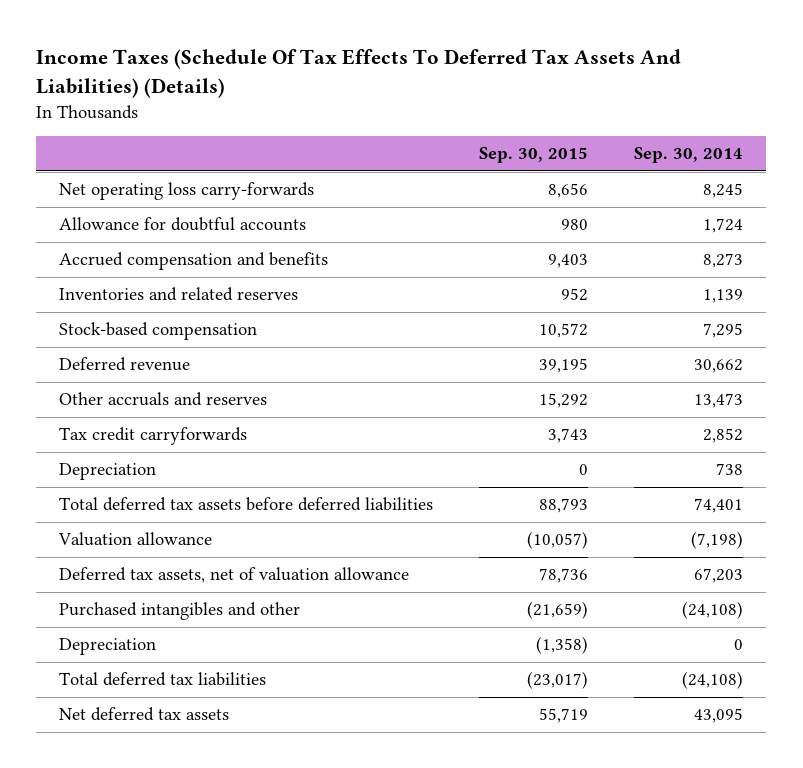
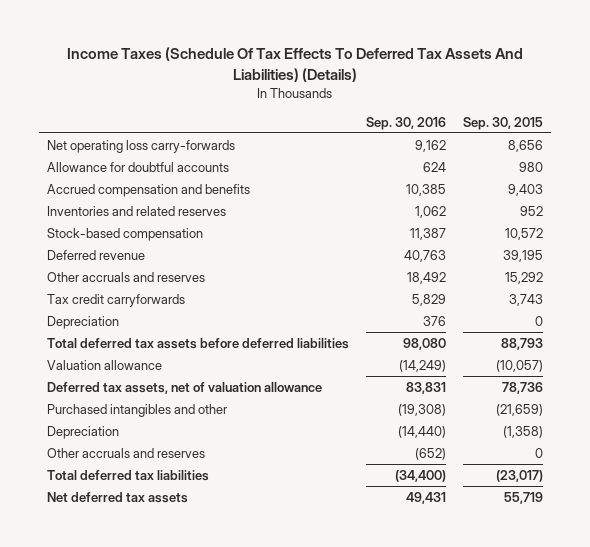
[634,147,744,164] Sep. 30, 2014 -> none
none -> [365,116,446,130] Sep. 30, 2016
none -> [47,447,206,458] Other accruals and reserves

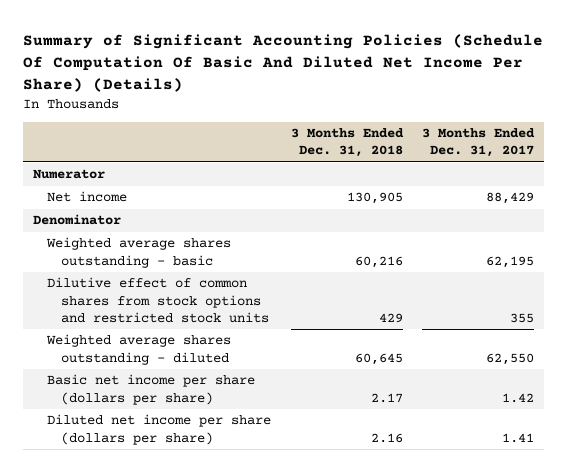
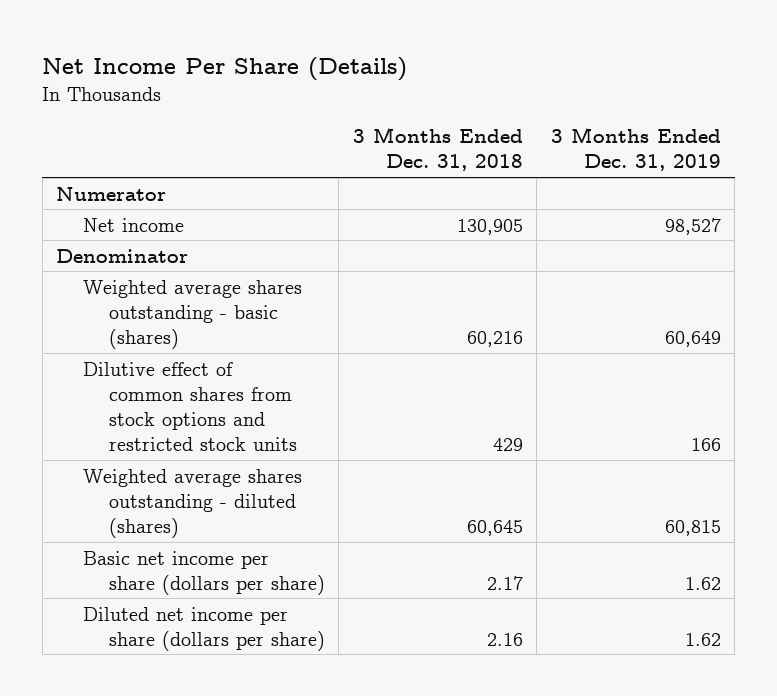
[22,33,543,92] Summary of Significant Accounting Policies (Schedule Of Computation Of Basic And Diluted Net Income Per Share) (Details) -> [42,56,408,81] Net Income Per Share (Details)
[422,128,536,158] 3 Months Ended Dec. 31, 2017 -> none
none -> [550,127,721,172] 3 Months Ended Dec. 31, 2019
[45,237,231,268] Weighted average shares outstanding - basic -> [82,279,302,349] Weighted average shares outstanding - basic (shares)
[45,334,231,365] Weighted average shares outstanding - diluted -> [82,468,302,538] Weighted average shares outstanding - diluted (shares)

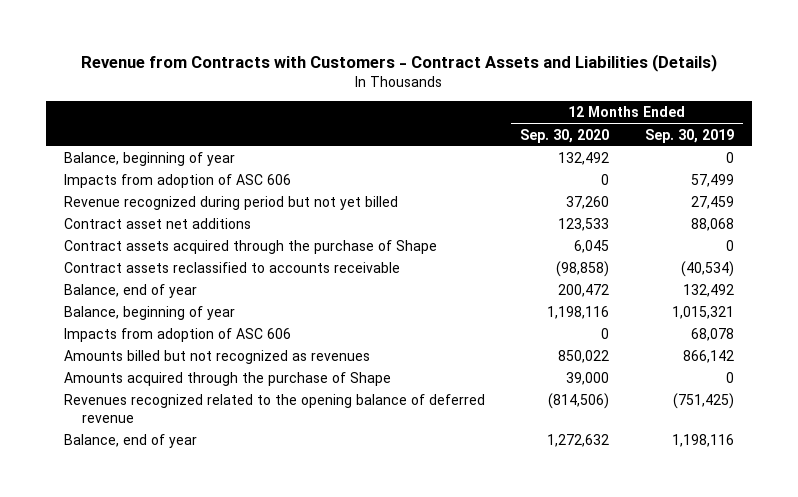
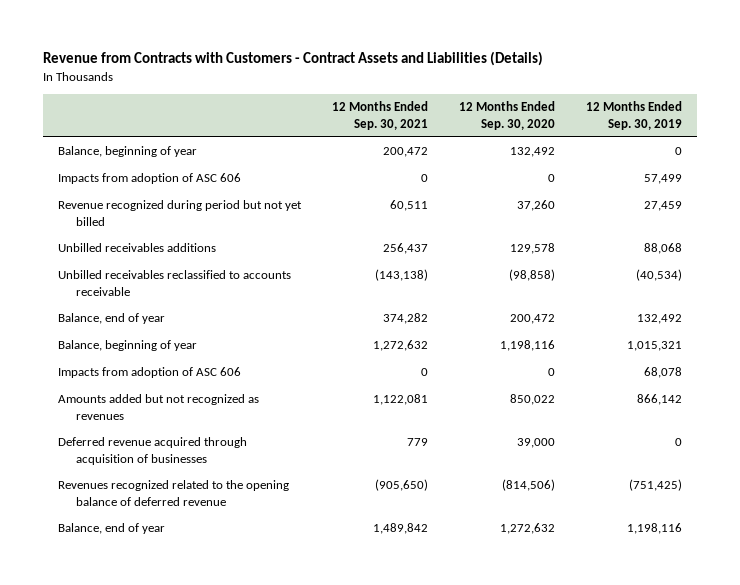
none -> [332,101,429,130] 12 Months Ended Sep. 30, 2021
[63,218,251,230] Contract asset net additions -> none
[63,240,437,255] Contract assets acquired through the purchase of Shape -> none
none -> [58,243,217,253] Unbilled receivables additions
[63,262,400,274] Contract assets reclassified to accounts receivable -> [58,270,292,297] Unbilled receivables reclassified to accounts receivable
[63,350,370,365] Amounts billed but not recognized as revenues -> [58,394,260,421] Amounts added but not recognized as revenues
[63,372,391,387] Amounts acquired through the purchase of Shape -> [58,437,248,466] Deferred revenue acquired through acquisition of businesses

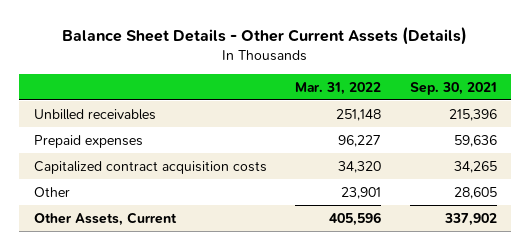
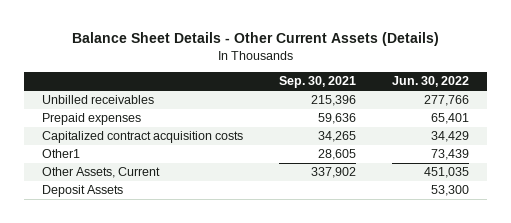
[295,81,382,95] Mar. 31, 2022 -> none
none -> [391,76,469,88] Jun. 30, 2022
[33,186,70,197] Other -> [42,149,81,159] Other1
none -> [42,185,124,198] Deposit Assets

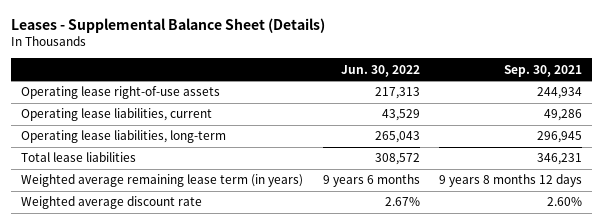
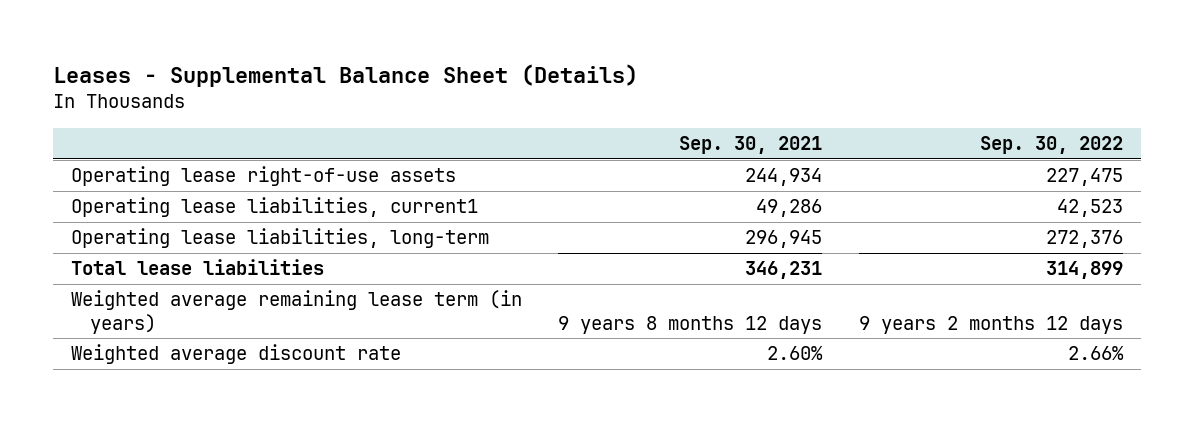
[340,64,420,77] Jun. 30, 2022 -> none
none -> [979,136,1123,155] Sep. 30, 2022
[21,108,213,122] Operating lease liabilities, current -> [71,197,479,218] Operating lease liabilities, current1

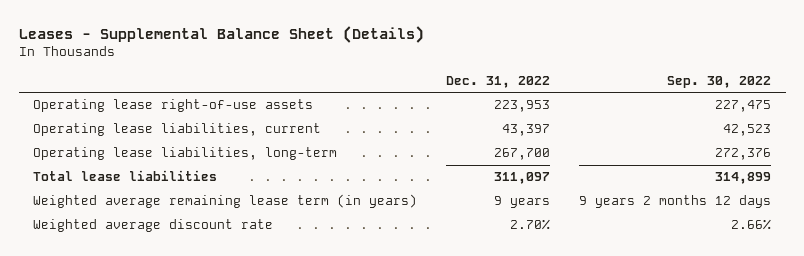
[679,136,823,155] Sep. 30, 2021 -> none
none -> [446,75,551,88] Dec. 31, 2022
[71,197,479,218] Operating lease liabilities, current1 -> [33,123,322,137] Operating lease liabilities, current

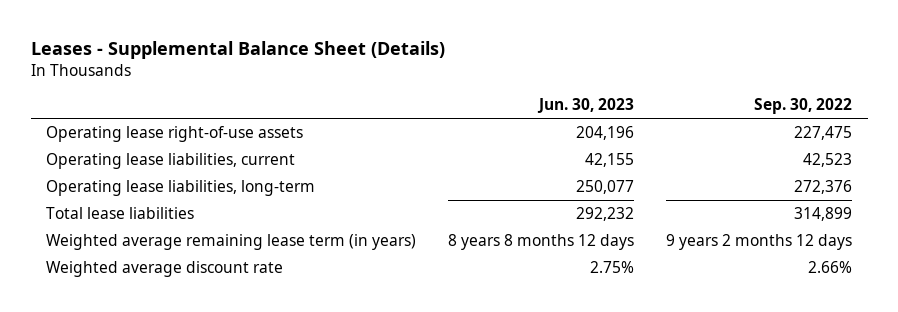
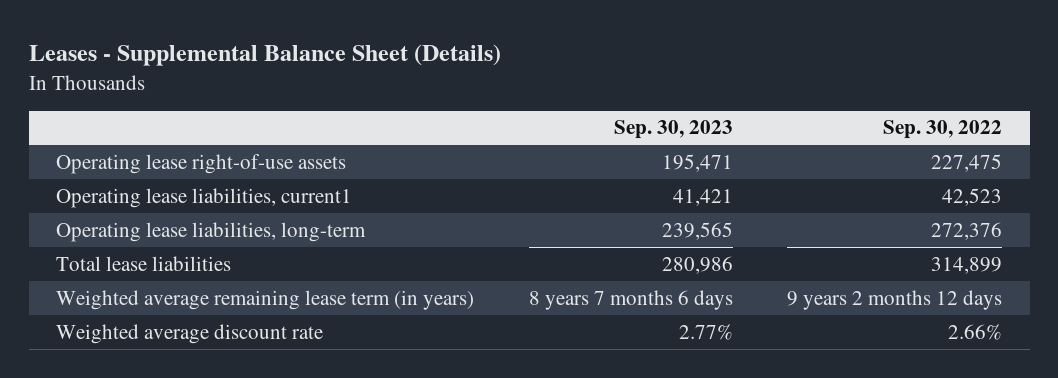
[537,98,635,114] Jun. 30, 2023 -> none
none -> [613,120,733,140] Sep. 30, 2023
[46,152,296,169] Operating lease liabilities, current -> [56,187,353,208] Operating lease liabilities, current1

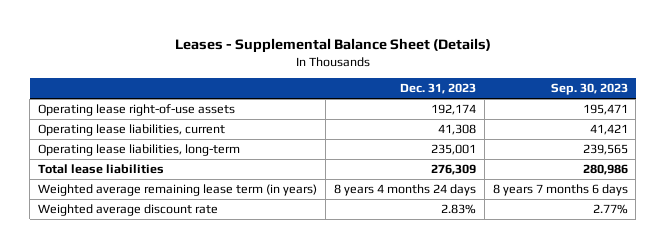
[883,120,1003,140] Sep. 30, 2022 -> none
none -> [399,83,476,95] Dec. 31, 2023
[56,187,353,208] Operating lease liabilities, current1 -> [38,124,226,137] Operating lease liabilities, current

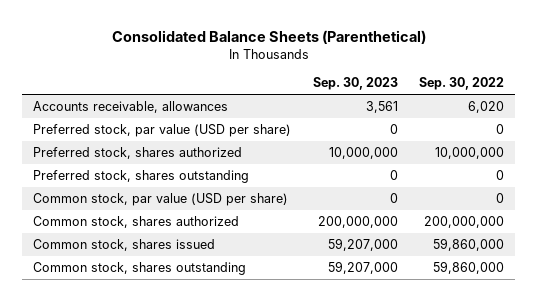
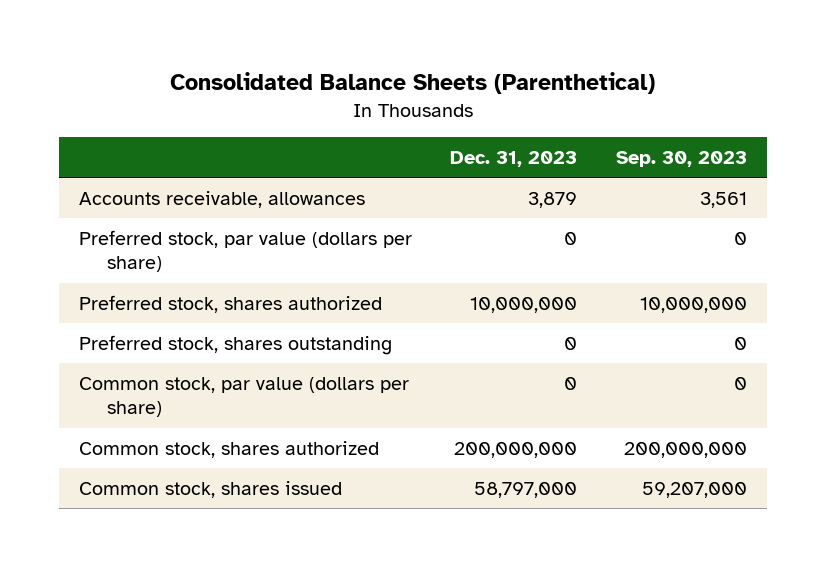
[419,77,505,91] Sep. 30, 2022 -> none
none -> [450,150,578,167] Dec. 31, 2023
[32,123,291,137] Preferred stock, par value (USD per share) -> [78,229,412,273] Preferred stock, par value (dollars per share)
[32,192,288,206] Common stock, par value (USD per share) -> [78,376,409,418] Common stock, par value (dollars per share)
[32,261,246,275] Common stock, shares outstanding -> none

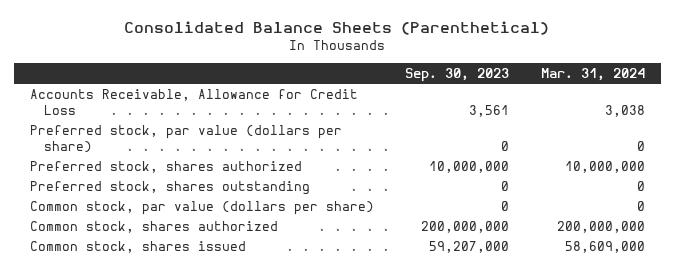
[450,150,578,167] Dec. 31, 2023 -> none
none -> [541,68,646,82] Mar. 31, 2024
[78,190,365,208] Accounts receivable, allowances -> [29,89,358,115] Accounts Receivable, Allowance for Credit Loss

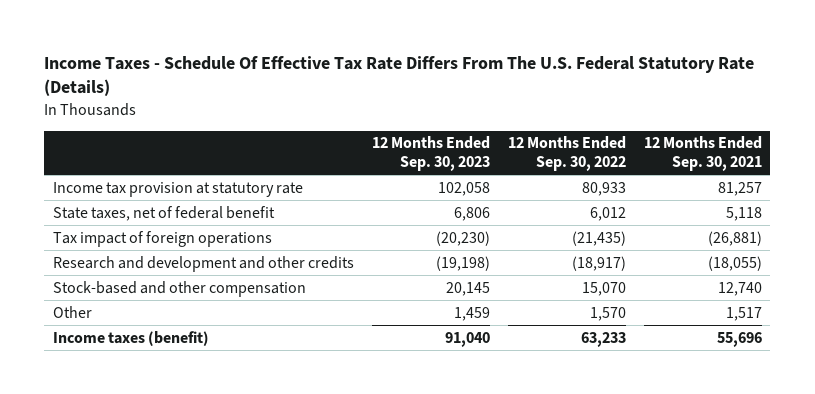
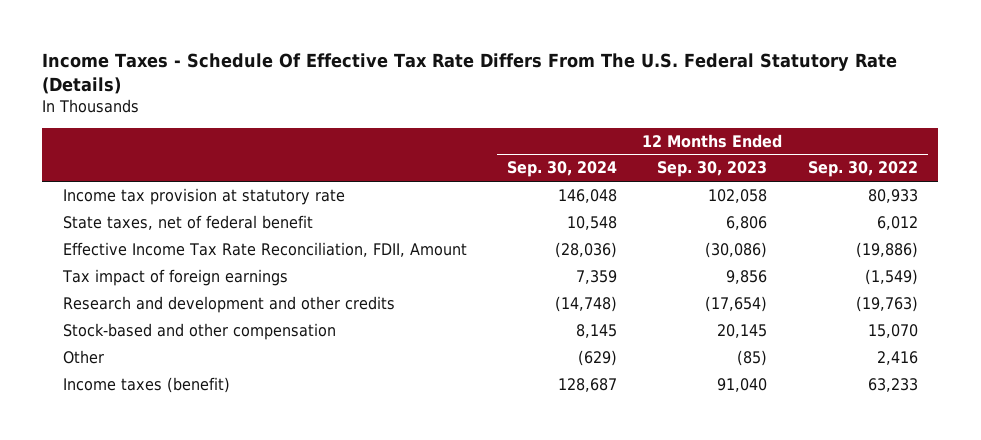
[643,136,762,171] 12 Months Ended Sep. 30, 2021 -> none
none -> [507,161,618,178] Sep. 30, 2024
none -> [62,242,467,258] Effective Income Tax Rate Reconciliation, FDII, Amount
[53,230,273,247] Tax impact of foreign operations -> [61,269,288,287] Tax impact of foreign earnings
[435,230,490,246] (20,230) -> [726,270,768,285] 9,856
[571,230,626,246] (21,435) -> [864,269,918,286] (1,549)
[435,255,490,271] (19,198) -> [705,296,768,313] (17,654)
[571,255,626,271] (18,917) -> [855,296,918,313] (19,763)
[453,306,490,321] 1,459 -> [737,350,768,367] (85)
[589,306,626,321] 1,570 -> [876,351,918,366] 2,416

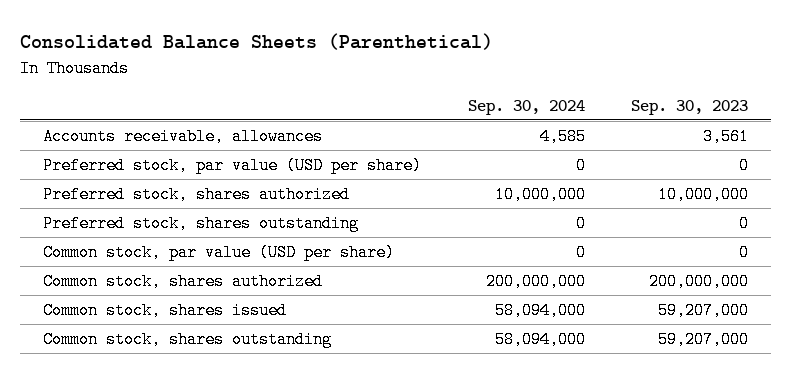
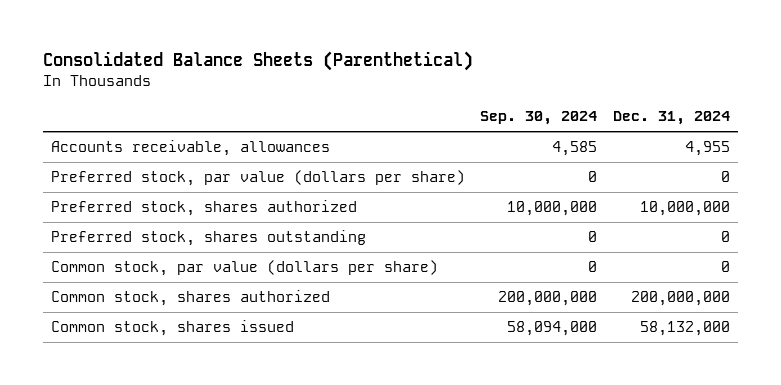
[630,99,748,115] Sep. 30, 2023 -> none
none -> [612,111,730,126] Dec. 31, 2024
[43,156,423,174] Preferred stock, par value (USD per share) -> [50,170,465,187] Preferred stock, par value (dollars per share)
[43,243,396,261] Common stock, par value (USD per share) -> [50,260,438,277] Common stock, par value (dollars per share)
[43,330,333,348] Common stock, shares outstanding -> none

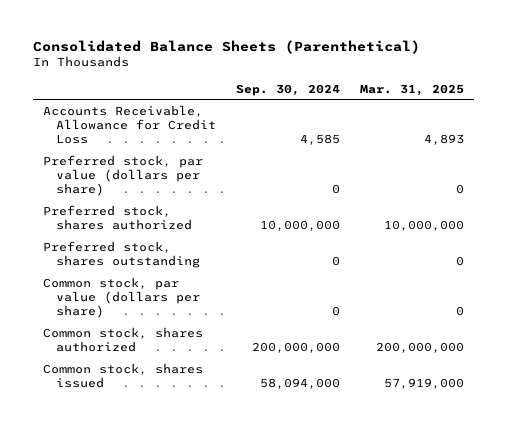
[612,111,730,126] Dec. 31, 2024 -> none
none -> [359,83,464,96] Mar. 31, 2025
[50,140,330,157] Accounts receivable, allowances -> [42,104,216,144] Accounts Receivable, Allowance for Credit Loss

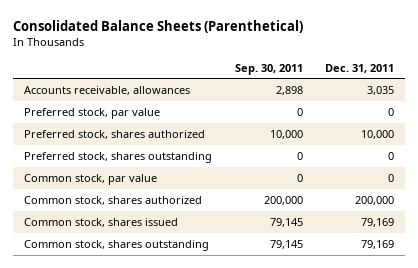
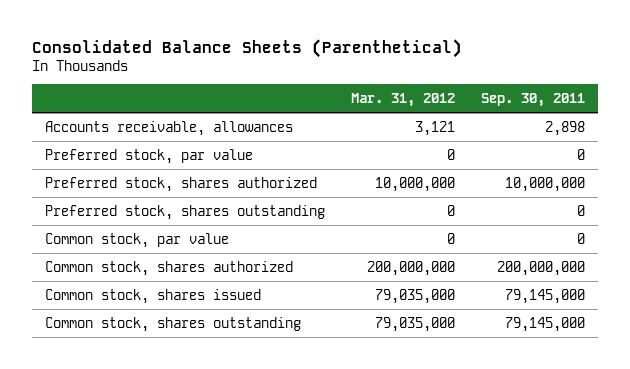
[324,63,394,73] Dec. 31, 2011 -> none
none -> [351,93,456,108] Mar. 31, 2012
[269,129,303,139] 10,000 -> [504,176,585,192] 10,000,000
[263,195,303,205] 200,000 -> [496,260,585,276] 200,000,000
[269,217,303,227] 79,145 -> [504,288,585,304] 79,145,000
[269,239,303,249] 79,145 -> [504,316,585,332] 79,145,000

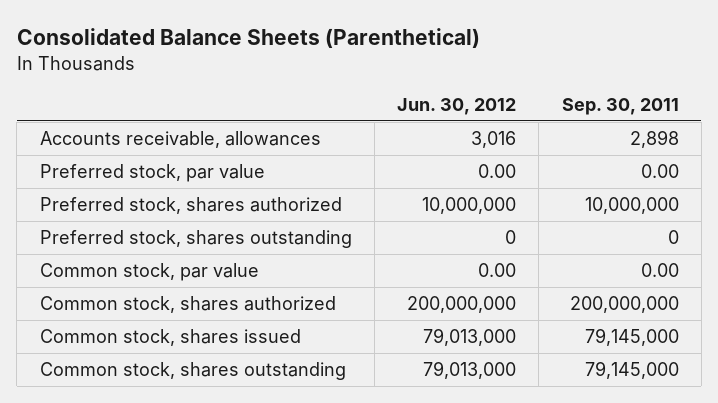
[351,93,456,108] Mar. 31, 2012 -> none
none -> [397,98,517,116] Jun. 30, 2012
[576,148,585,160] 0 -> [640,164,679,179] 0.00
[576,232,585,244] 0 -> [640,263,679,278] 0.00

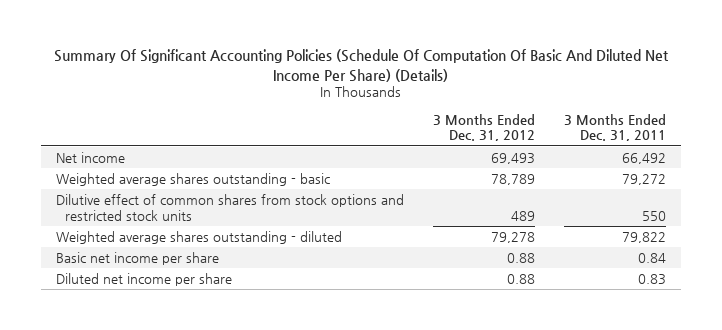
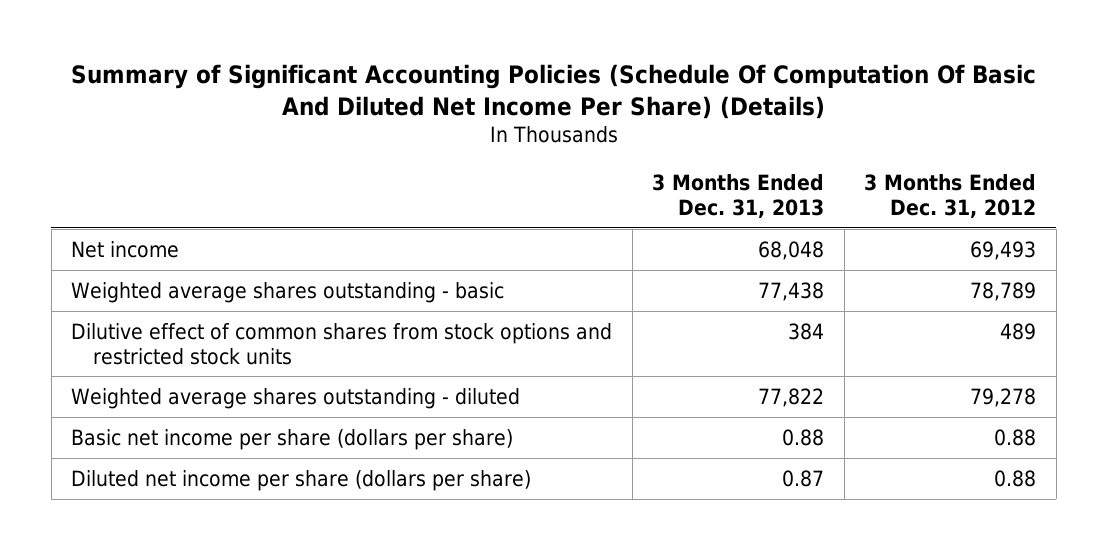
[53,49,669,82] Summary Of Significant Accounting Policies (Schedule Of Computation Of Basic And Diluted Net Income Per Share) (Details) -> [70,63,1036,119] Summary of Significant Accounting Policies (Schedule Of Computation Of Basic And Diluted Net Income Per Share) (Details)
[564,113,667,142] 3 Months Ended Dec. 31, 2011 -> none
none -> [652,174,825,218] 3 Months Ended Dec. 31, 2013
[55,251,219,265] Basic net income per share -> [71,428,514,450] Basic net income per share (dollars per share)
[55,272,232,286] Diluted net income per share -> [71,469,532,491] Diluted net income per share (dollars per share)

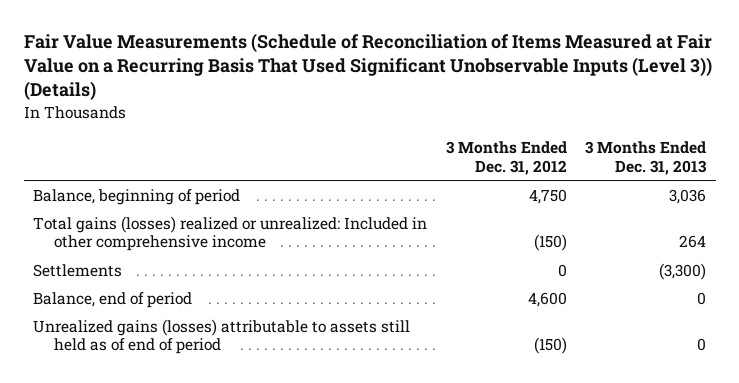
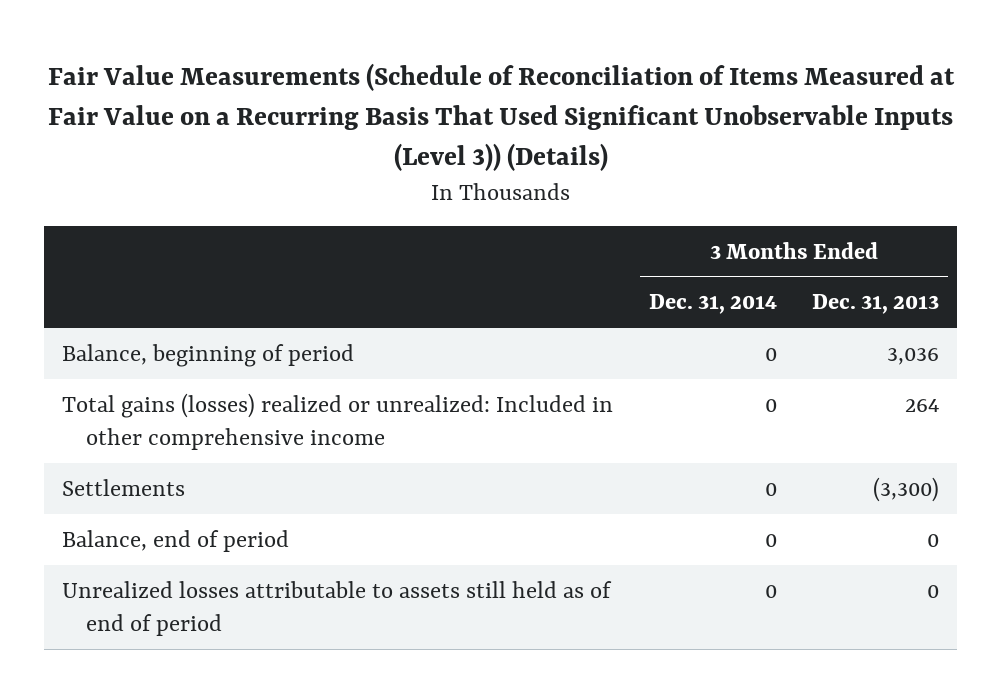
[445,140,567,175] 3 Months Ended Dec. 31, 2012 -> none
none -> [648,294,777,315] Dec. 31, 2014
[33,318,411,355] Unrealized gains (losses) attributable to assets still held as of end of period -> [62,580,613,637] Unrealized losses attributable to assets still held as of end of period

